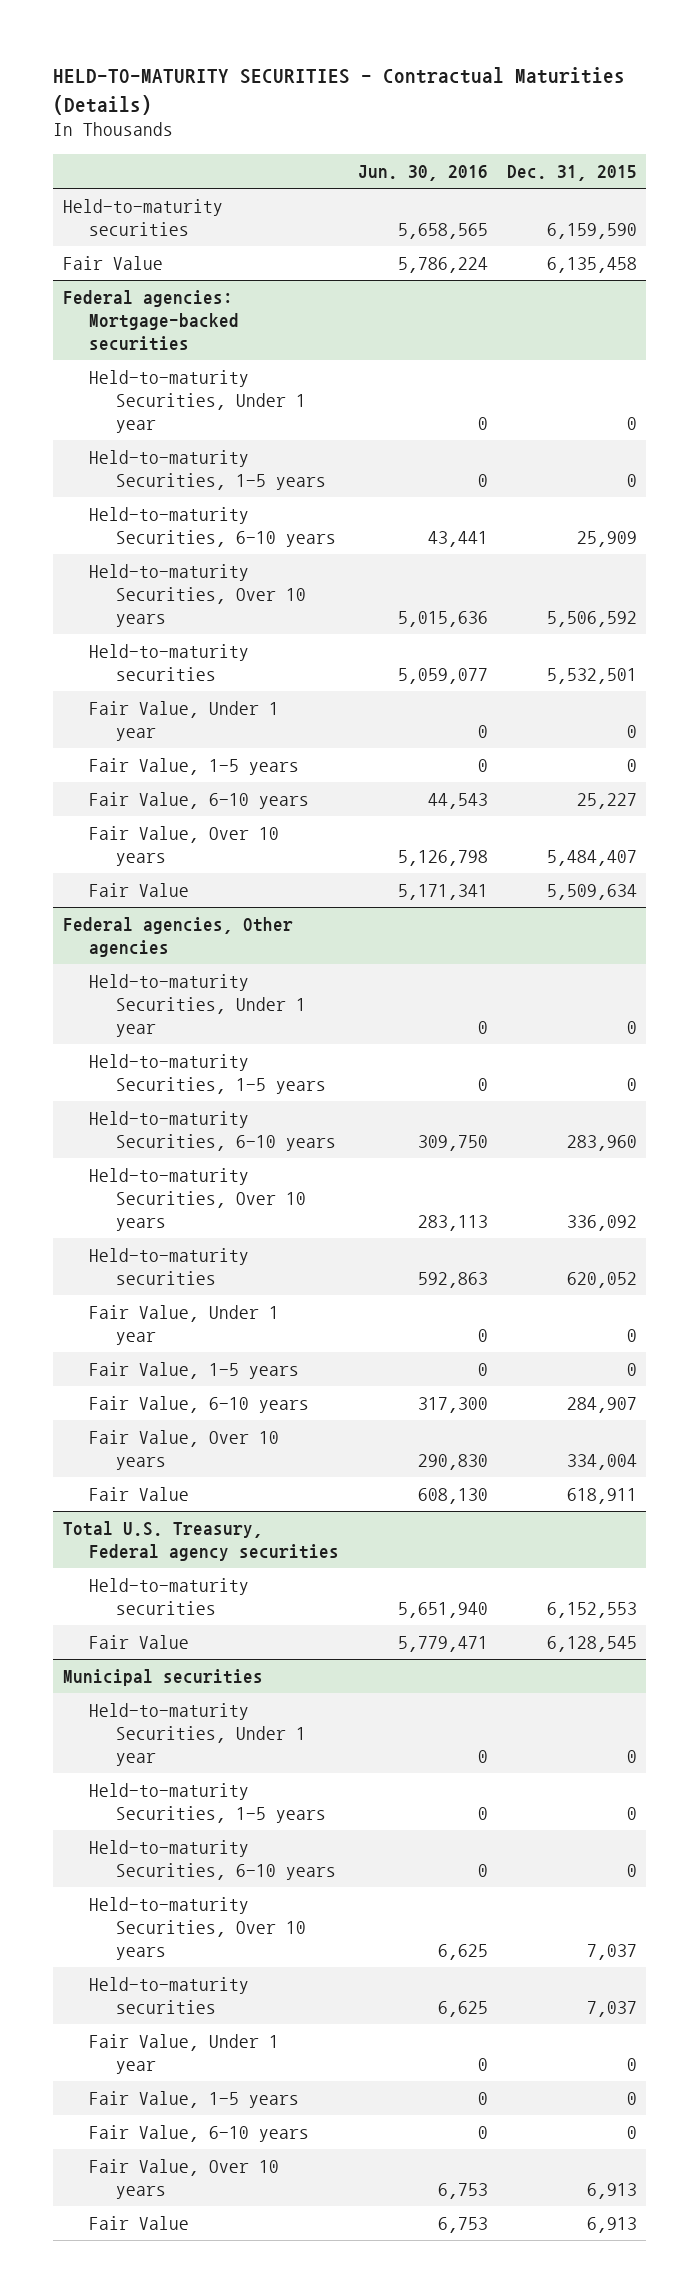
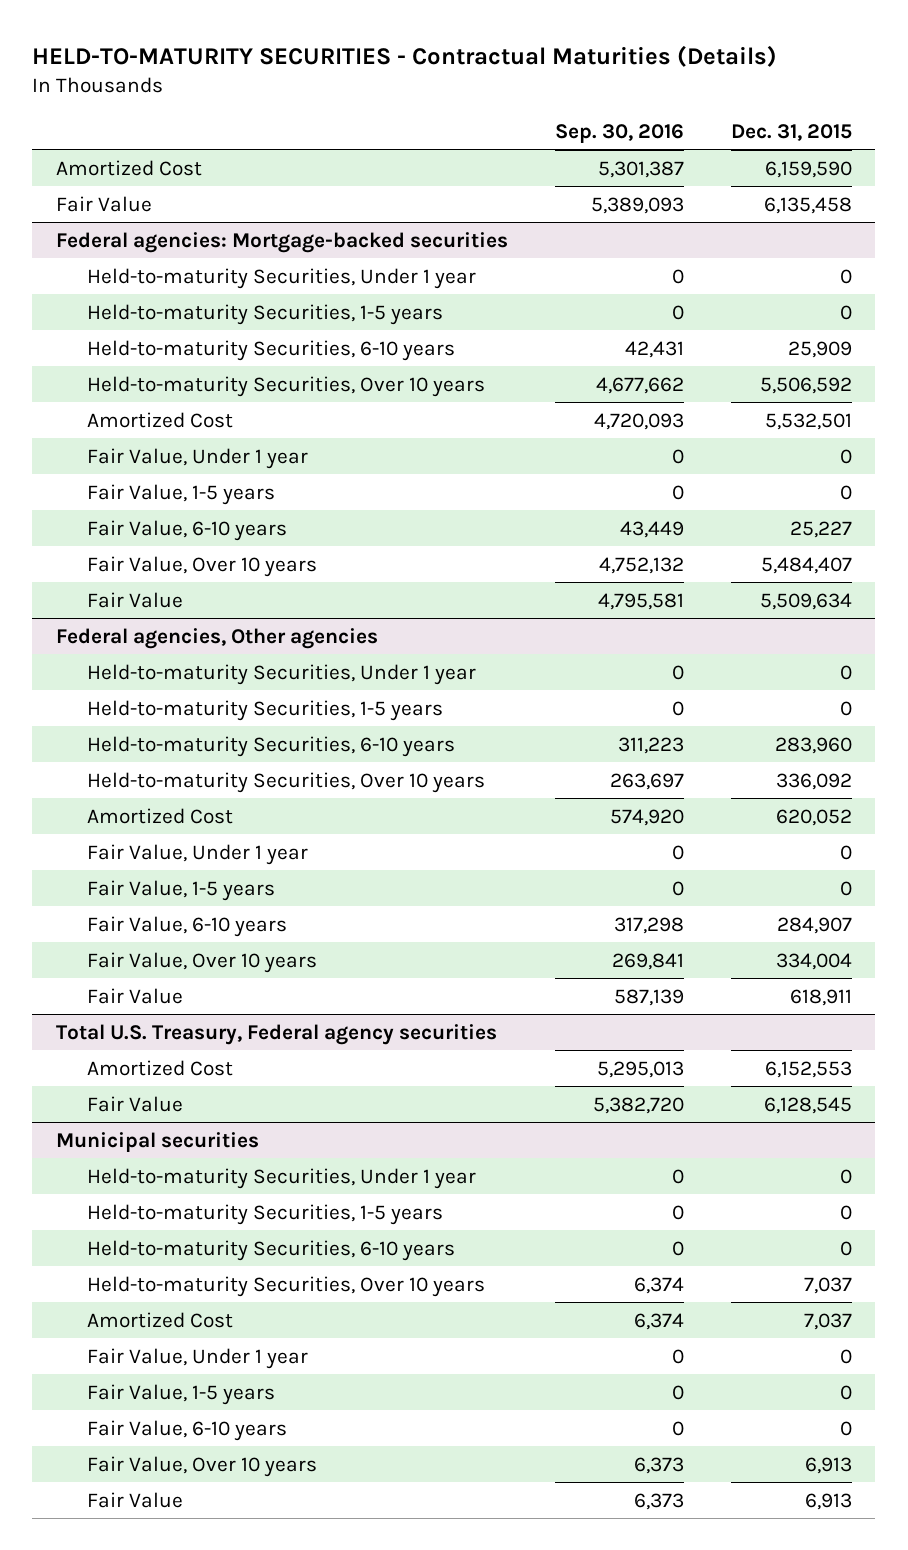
[357,164,488,181] Jun. 30, 2016 -> none
none -> [554,123,684,143] Sep. 30, 2016
[62,199,223,236] Held-to-maturity securities -> [55,159,202,176] Amortized Cost
[89,644,250,681] Held-to-maturity securities -> [86,411,233,428] Amortized Cost
[89,1248,250,1285] Held-to-maturity securities -> [86,807,233,824] Amortized Cost
[89,1578,250,1615] Held-to-maturity securities -> [86,1059,233,1076] Amortized Cost
[89,1977,250,2014] Held-to-maturity securities -> [86,1311,233,1328] Amortized Cost

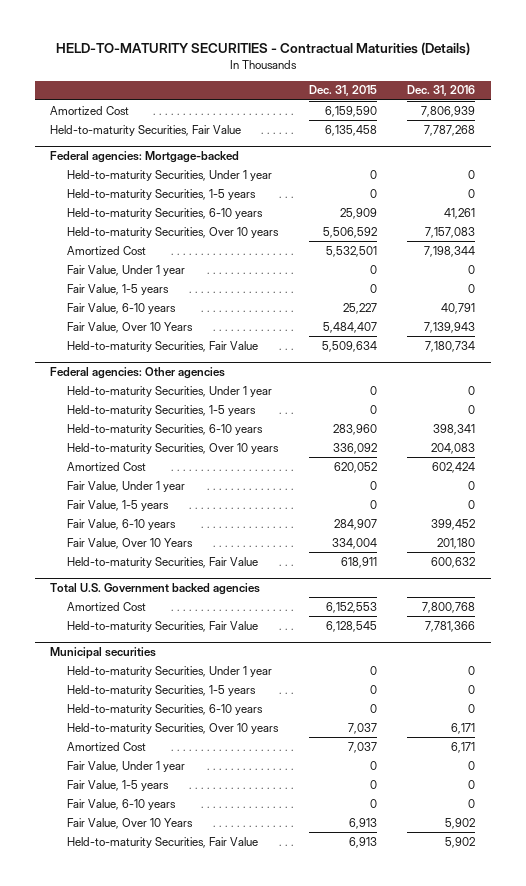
[554,123,684,143] Sep. 30, 2016 -> none
none -> [407,85,476,97] Dec. 31, 2016
[55,195,152,212] Fair Value -> [50,124,242,136] Held-to-maturity Securities, Fair Value
[55,231,508,253] Federal agencies: Mortgage-backed securities -> [50,151,240,164] Federal agencies: Mortgage-backed
[86,555,317,577] Fair Value, Over 10 years -> [67,321,194,333] Fair Value, Over 10 Years
[86,591,183,608] Fair Value -> [67,340,259,352] Held-to-maturity Securities, Fair Value
[55,627,378,649] Federal agencies, Other agencies -> [50,367,226,380] Federal agencies: Other agencies
[86,951,317,973] Fair Value, Over 10 years -> [67,537,194,549] Fair Value, Over 10 Years
[86,987,183,1004] Fair Value -> [67,556,259,568] Held-to-maturity Securities, Fair Value
[55,1023,497,1045] Total U.S. Treasury, Federal agency securities -> [50,583,261,596] Total U.S. Government backed agencies
[86,1095,183,1112] Fair Value -> [67,620,259,632] Held-to-maturity Securities, Fair Value
[86,1455,317,1477] Fair Value, Over 10 years -> [67,817,194,829] Fair Value, Over 10 Years
[86,1491,183,1508] Fair Value -> [67,836,259,848] Held-to-maturity Securities, Fair Value

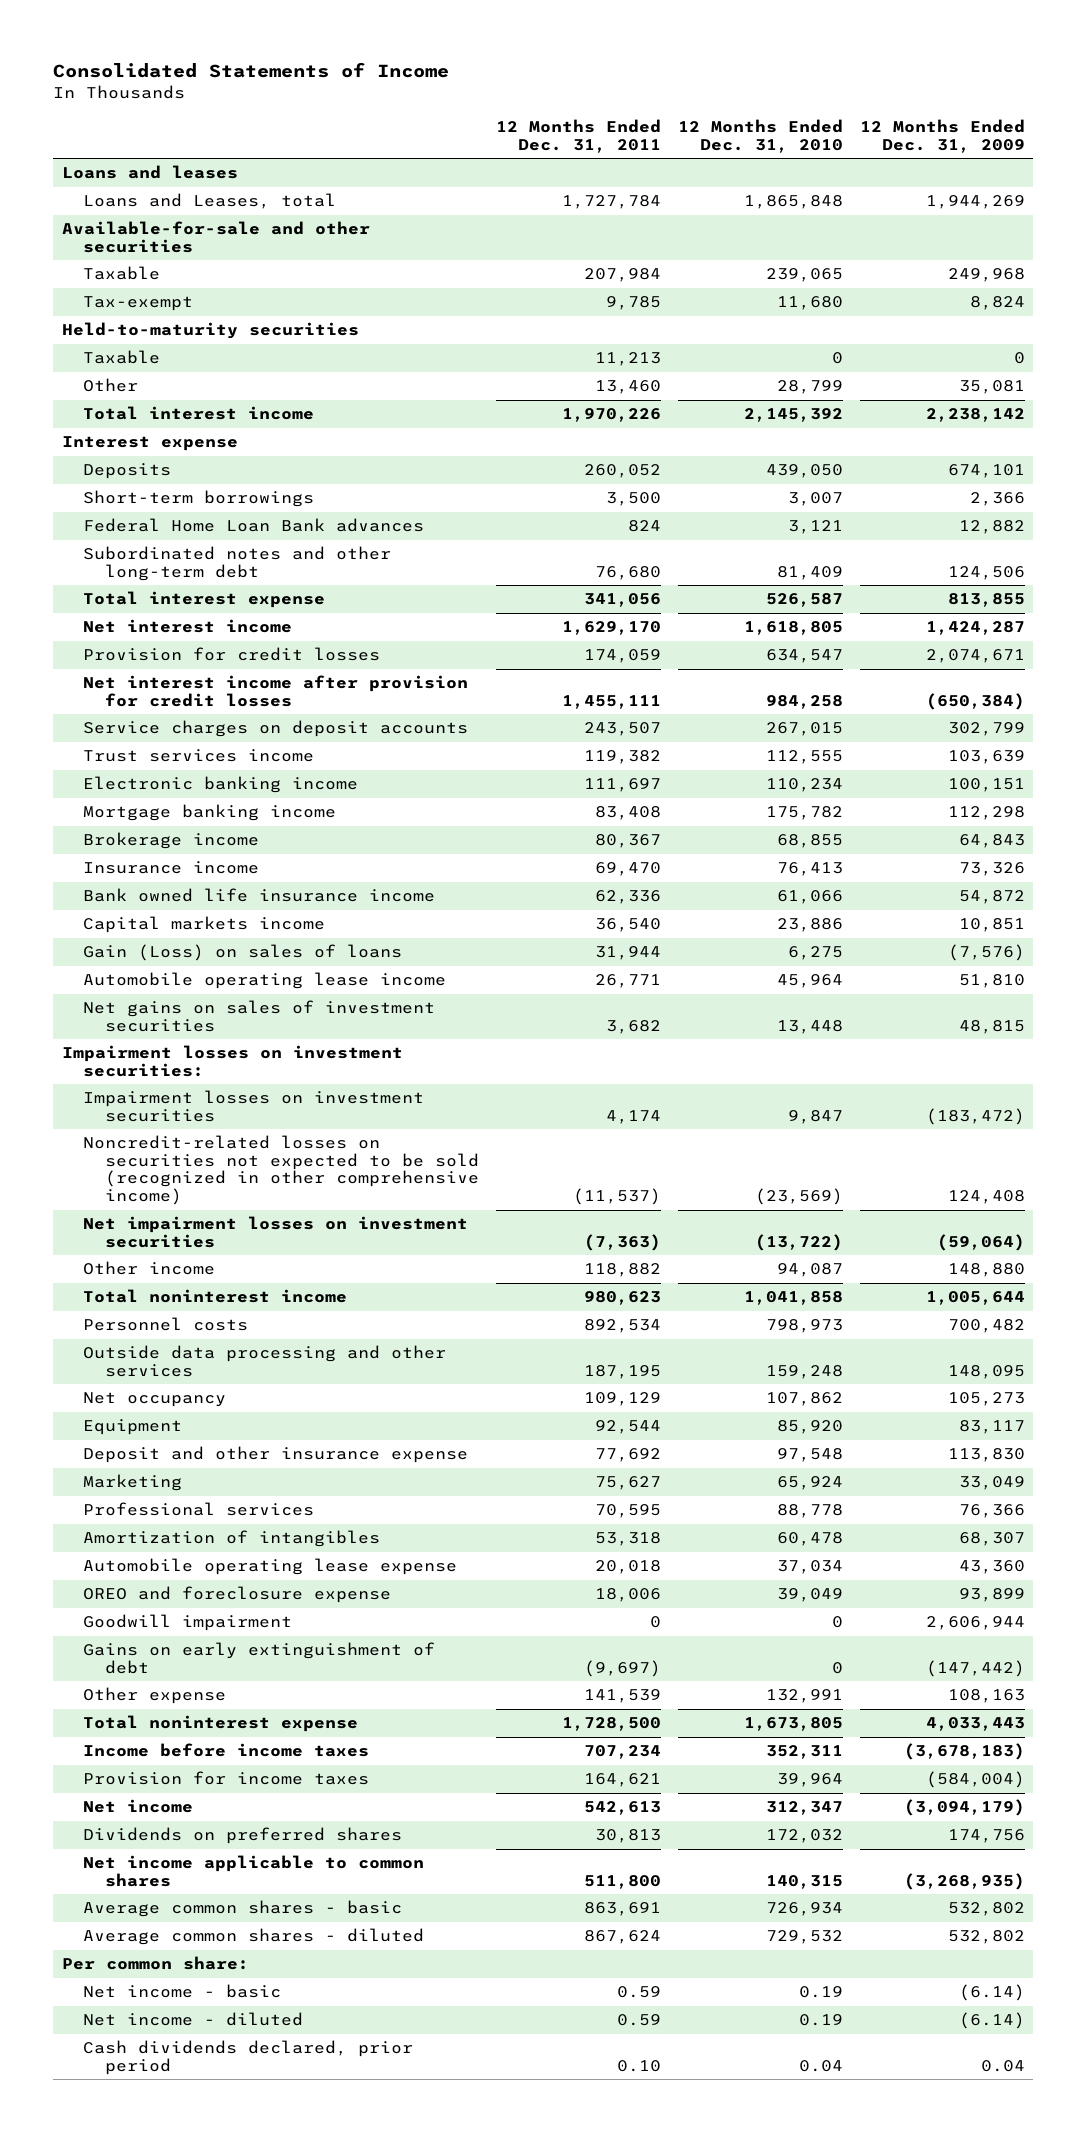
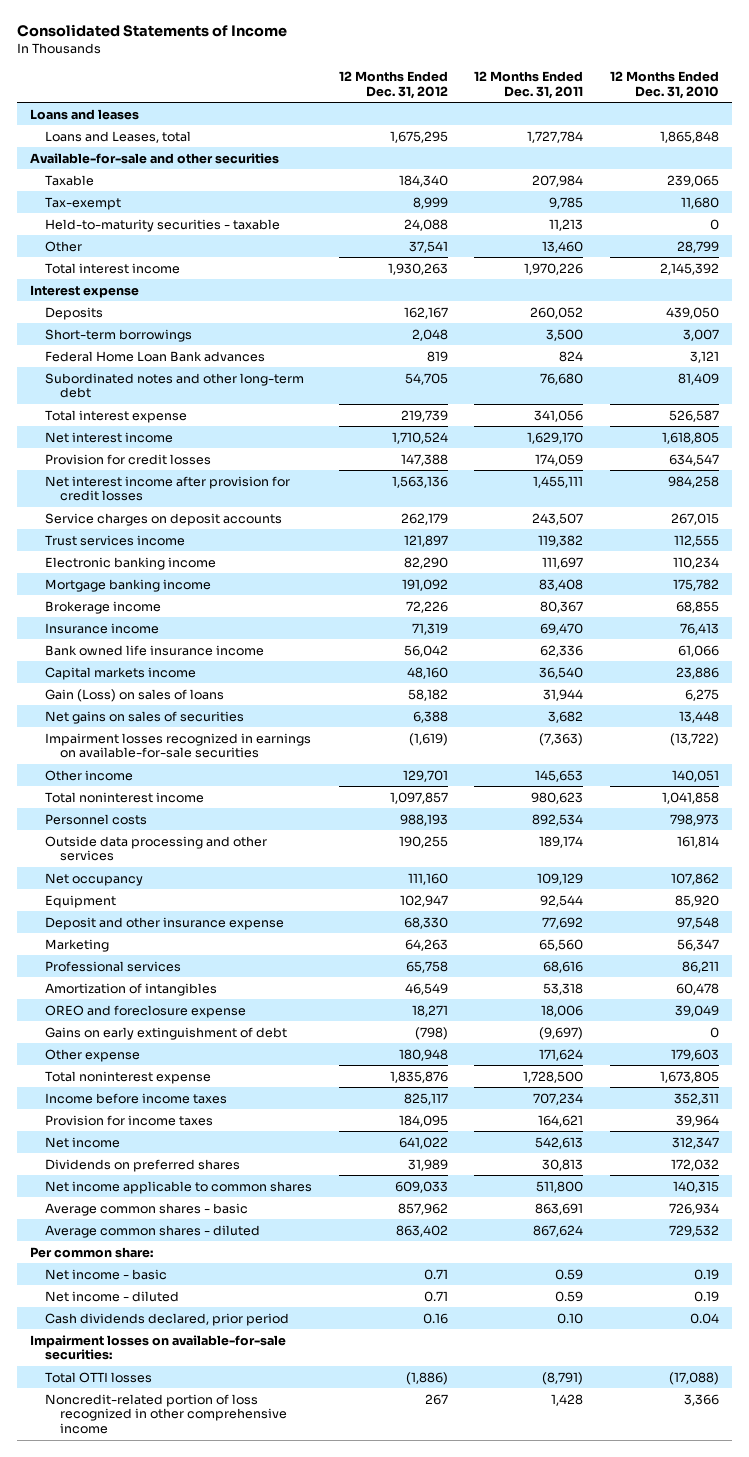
[859,119,1025,153] 12 Months Ended Dec. 31, 2009 -> none
none -> [338,70,448,99] 12 Months Ended Dec. 31, 2012
[61,322,359,340] Held-to-maturity securities -> none
[83,350,161,365] Taxable -> [45,218,281,232] Held-to-maturity securities - taxable
[83,972,447,990] Automobile operating lease income -> none
[61,1045,403,1077] Impairment losses on investment securities: -> none
[83,1090,425,1122] Impairment losses on investment securities -> none
[83,1135,479,1206] Noncredit-related losses on securities not expected to be sold (recognized in other comprehensive income) -> none
[83,1000,436,1032] Net gains on sales of investment securities -> [45,710,245,724] Net gains on sales of securities
[83,1216,469,1248] Net impairment losses on investment securities -> [45,732,312,759] Impairment losses recognized in earnings on available-for-sale securities
[583,1263,661,1278] 118,882 -> [535,769,584,782] 145,653
[776,1263,843,1278] 94,087 -> [672,769,720,782] 140,051
[583,1364,661,1379] 187,195 -> [539,835,584,848] 189,174
[765,1364,843,1379] 159,248 -> [677,835,720,848] 161,814
[594,1476,661,1491] 75,627 -> [539,938,584,951] 65,560
[776,1476,843,1491] 65,924 -> [677,938,720,951] 56,347
[594,1504,661,1519] 70,595 -> [543,960,584,973] 68,616
[776,1504,843,1519] 88,778 -> [682,960,720,973] 86,211
[83,1558,458,1576] Automobile operating lease expense -> none
[83,1614,293,1632] Goodwill impairment -> none
[583,1689,661,1704] 141,539 -> [539,1048,584,1061] 171,624
[765,1689,843,1704] 132,991 -> [671,1048,720,1061] 179,603
none -> [30,1334,287,1361] Impairment losses on available-for-sale securities:
none -> [45,1371,153,1383] Total OTTI losses
none -> [45,1393,287,1435] Noncredit-related portion of loss recognized in other comprehensive income

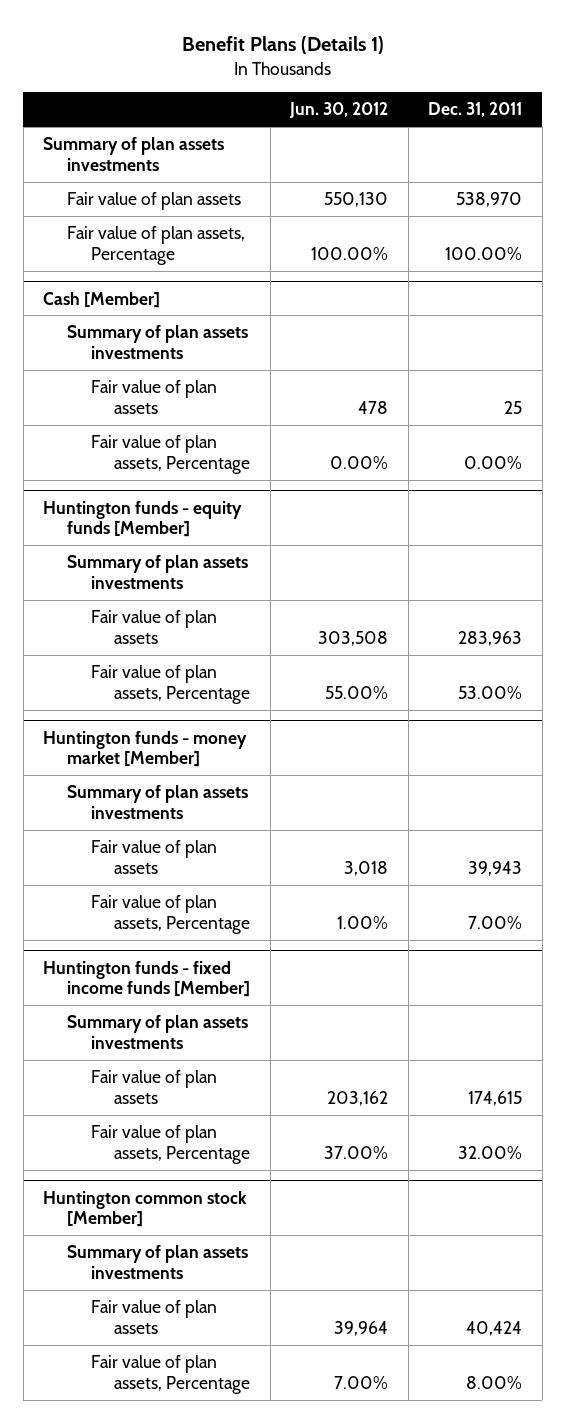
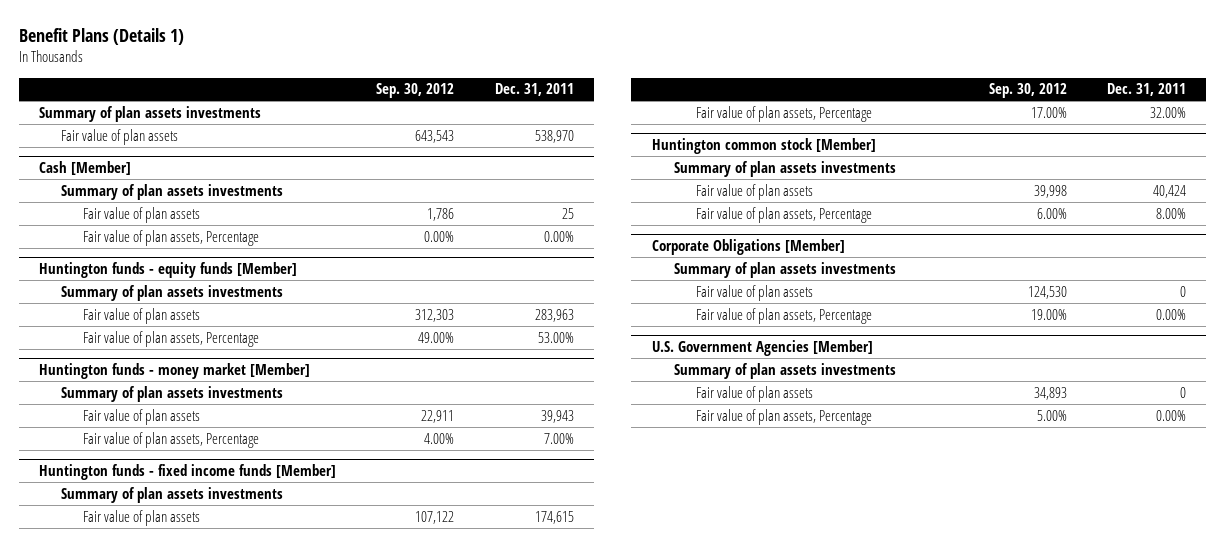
[289,102,389,119] Jun. 30, 2012 -> none
none -> [376,83,455,99] Sep. 30, 2012
[67,226,246,265] Fair value of plan assets, Percentage -> none
none -> [651,238,845,255] Corporate Obligations [Member]
none -> [673,261,896,278] Summary of plan assets investments
none -> [695,284,813,301] Fair value of plan assets
none -> [695,307,872,324] Fair value of plan assets, Percentage
none -> [651,339,873,356] U.S. Government Agencies [Member]
none -> [673,362,896,379] Summary of plan assets investments
none -> [695,385,813,402] Fair value of plan assets
none -> [695,408,872,425] Fair value of plan assets, Percentage

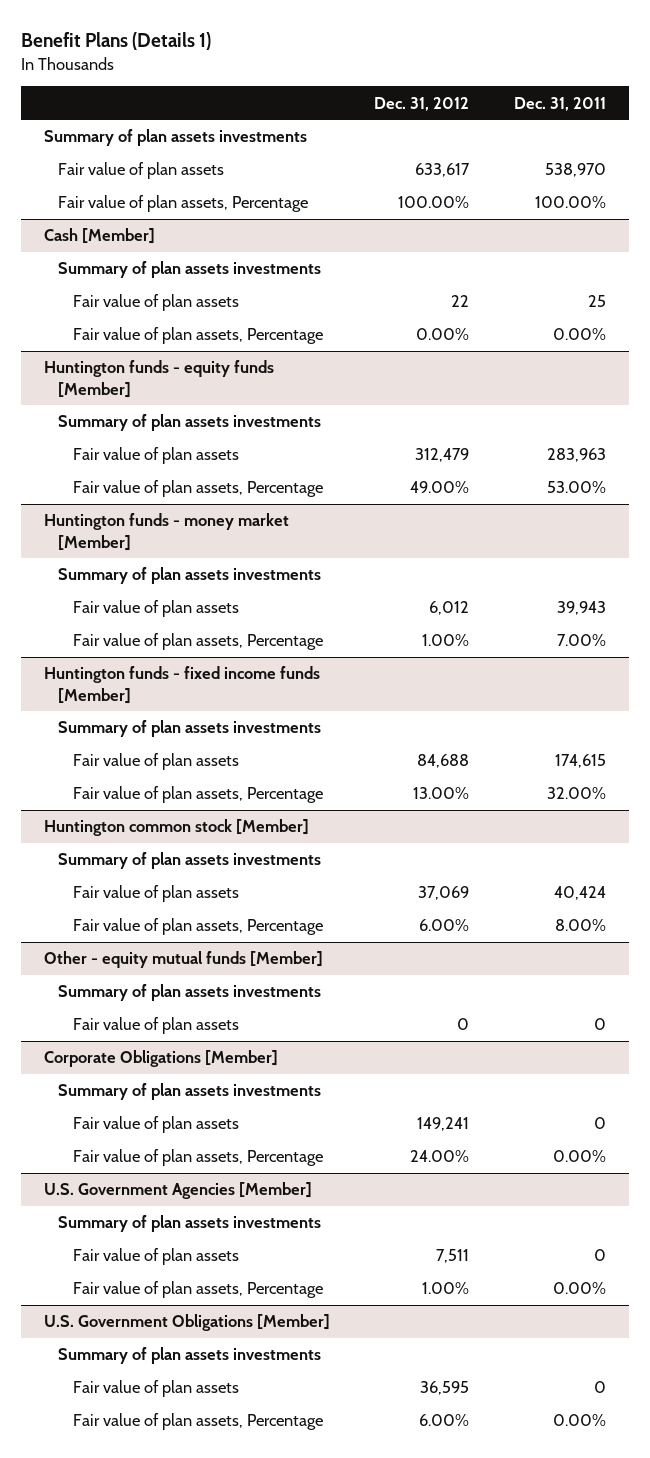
[376,83,455,99] Sep. 30, 2012 -> none
none -> [374,96,470,111] Dec. 31, 2012
none -> [58,195,309,213] Fair value of plan assets, Percentage
none -> [43,951,323,969] Other - equity mutual funds [Member]
none -> [58,984,322,1002] Summary of plan assets investments
none -> [72,1017,239,1035] Fair value of plan assets
none -> [43,1314,330,1332] U.S. Government Obligations [Member]
none -> [58,1347,322,1365] Summary of plan assets investments
none -> [72,1380,239,1398] Fair value of plan assets
none -> [72,1413,323,1431] Fair value of plan assets, Percentage

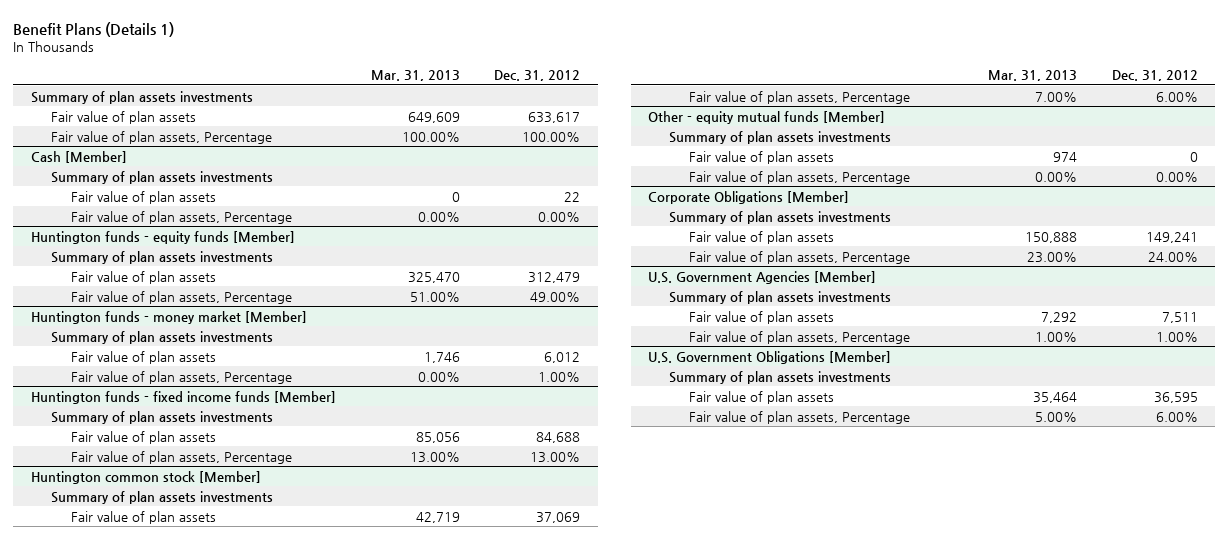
[514,96,607,111] Dec. 31, 2011 -> none
none -> [370,70,460,82] Mar. 31, 2013
none -> [688,170,910,184] Fair value of plan assets, Percentage

